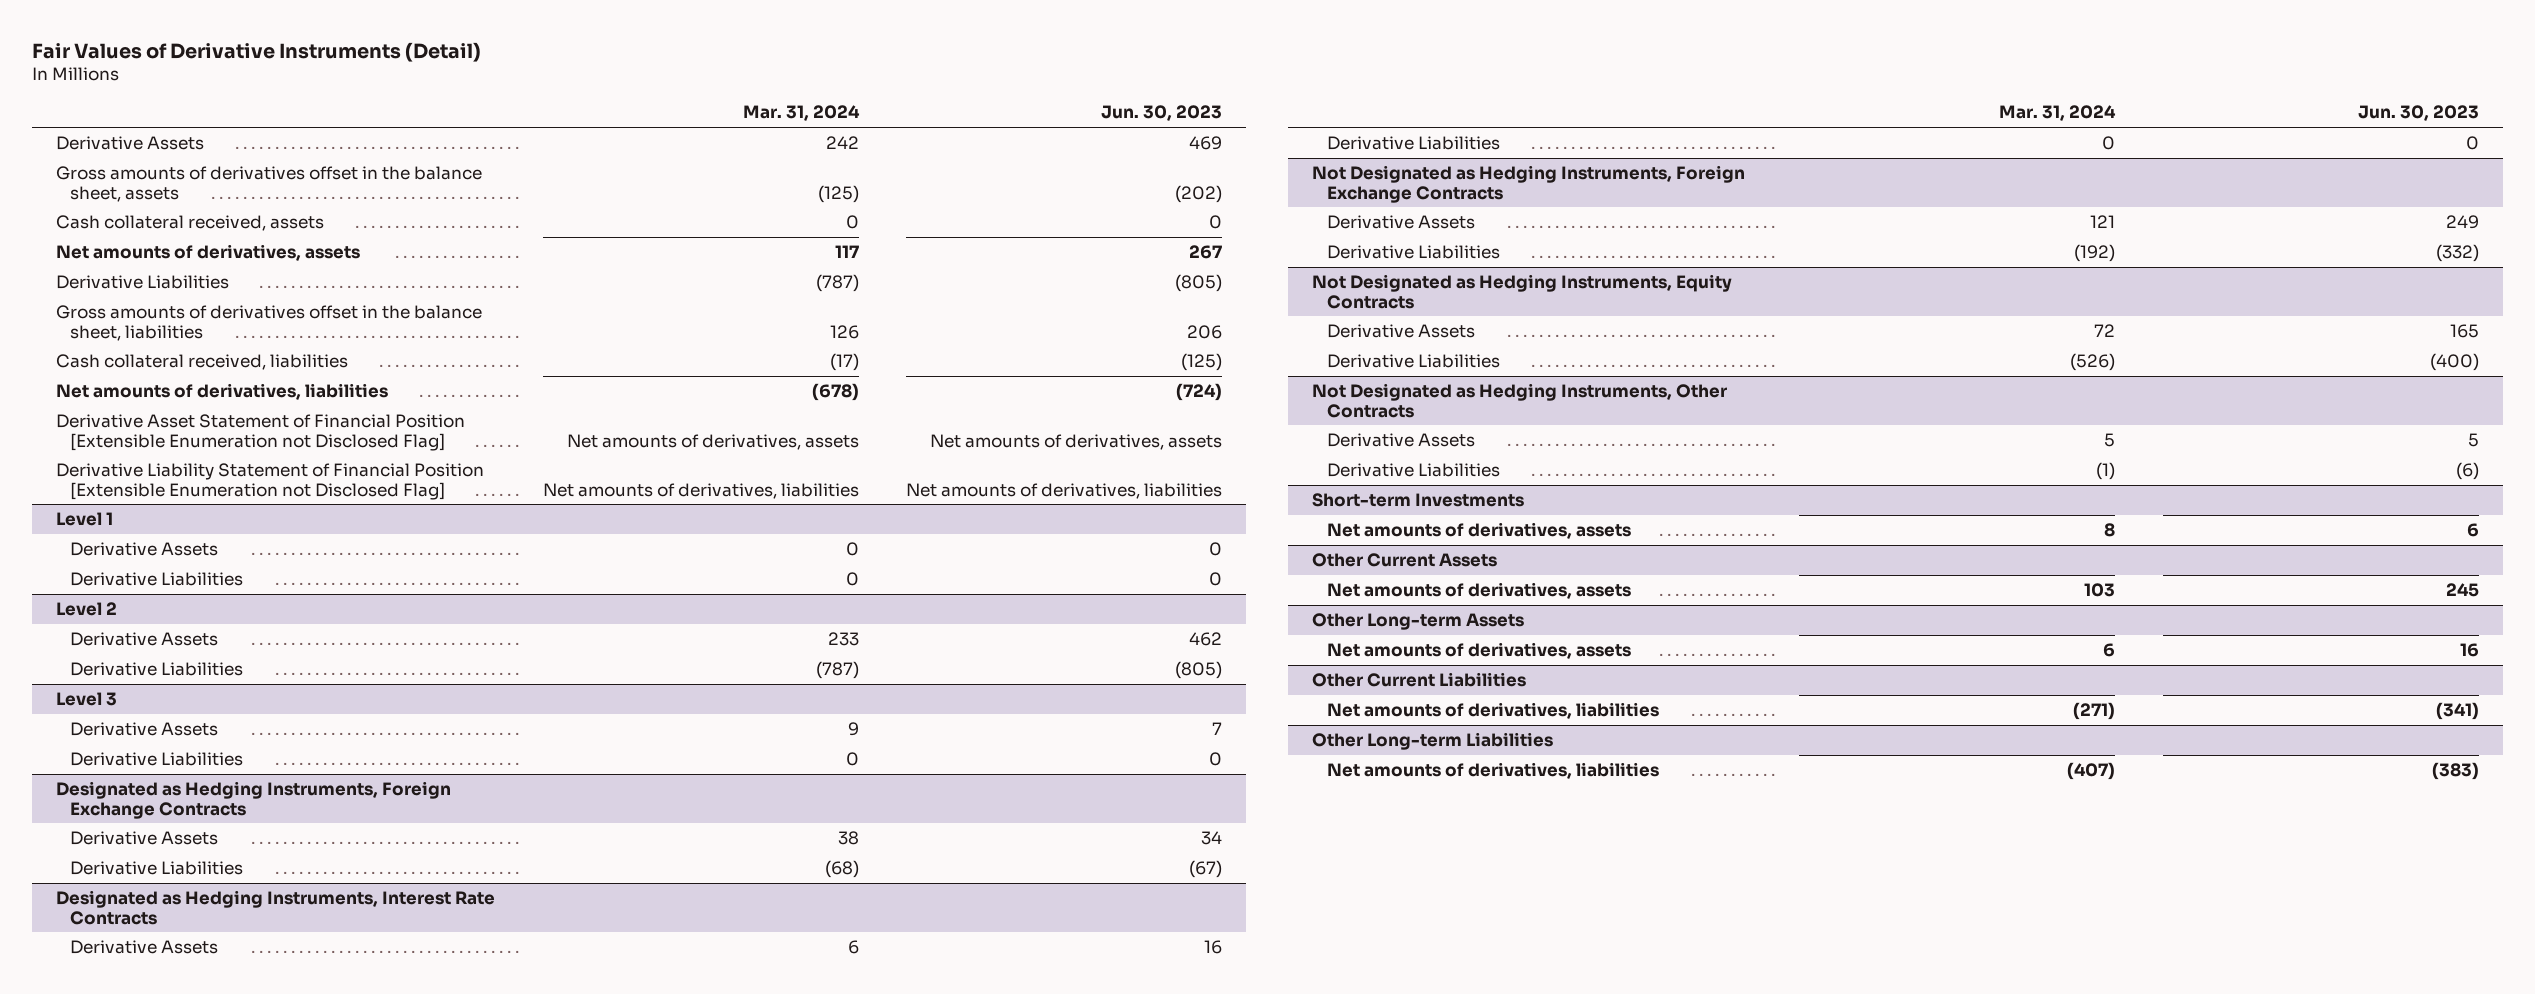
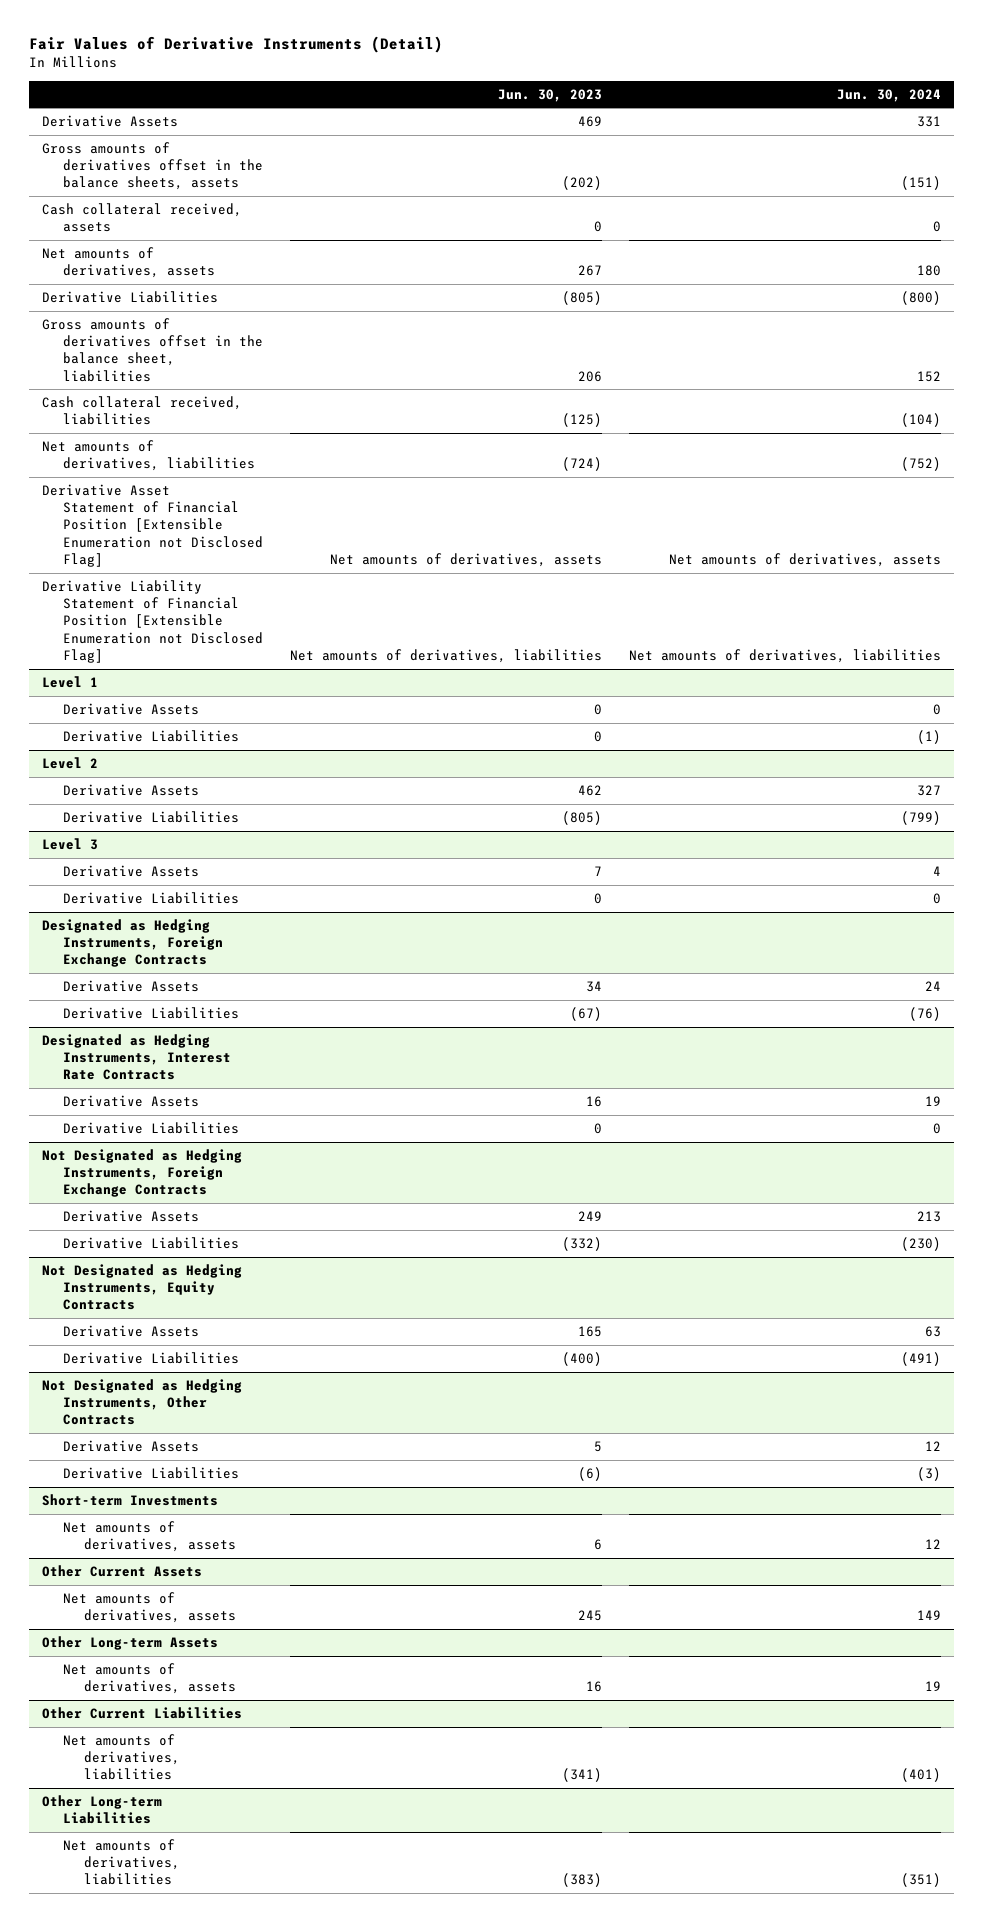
[742,105,860,122] Mar. 31, 2024 -> none
none -> [836,88,941,102] Jun. 30, 2024
[55,166,482,202] Gross amounts of derivatives offset in the balance sheet, assets -> [42,142,264,191] Gross amounts of derivatives offset in the balance sheets, assets

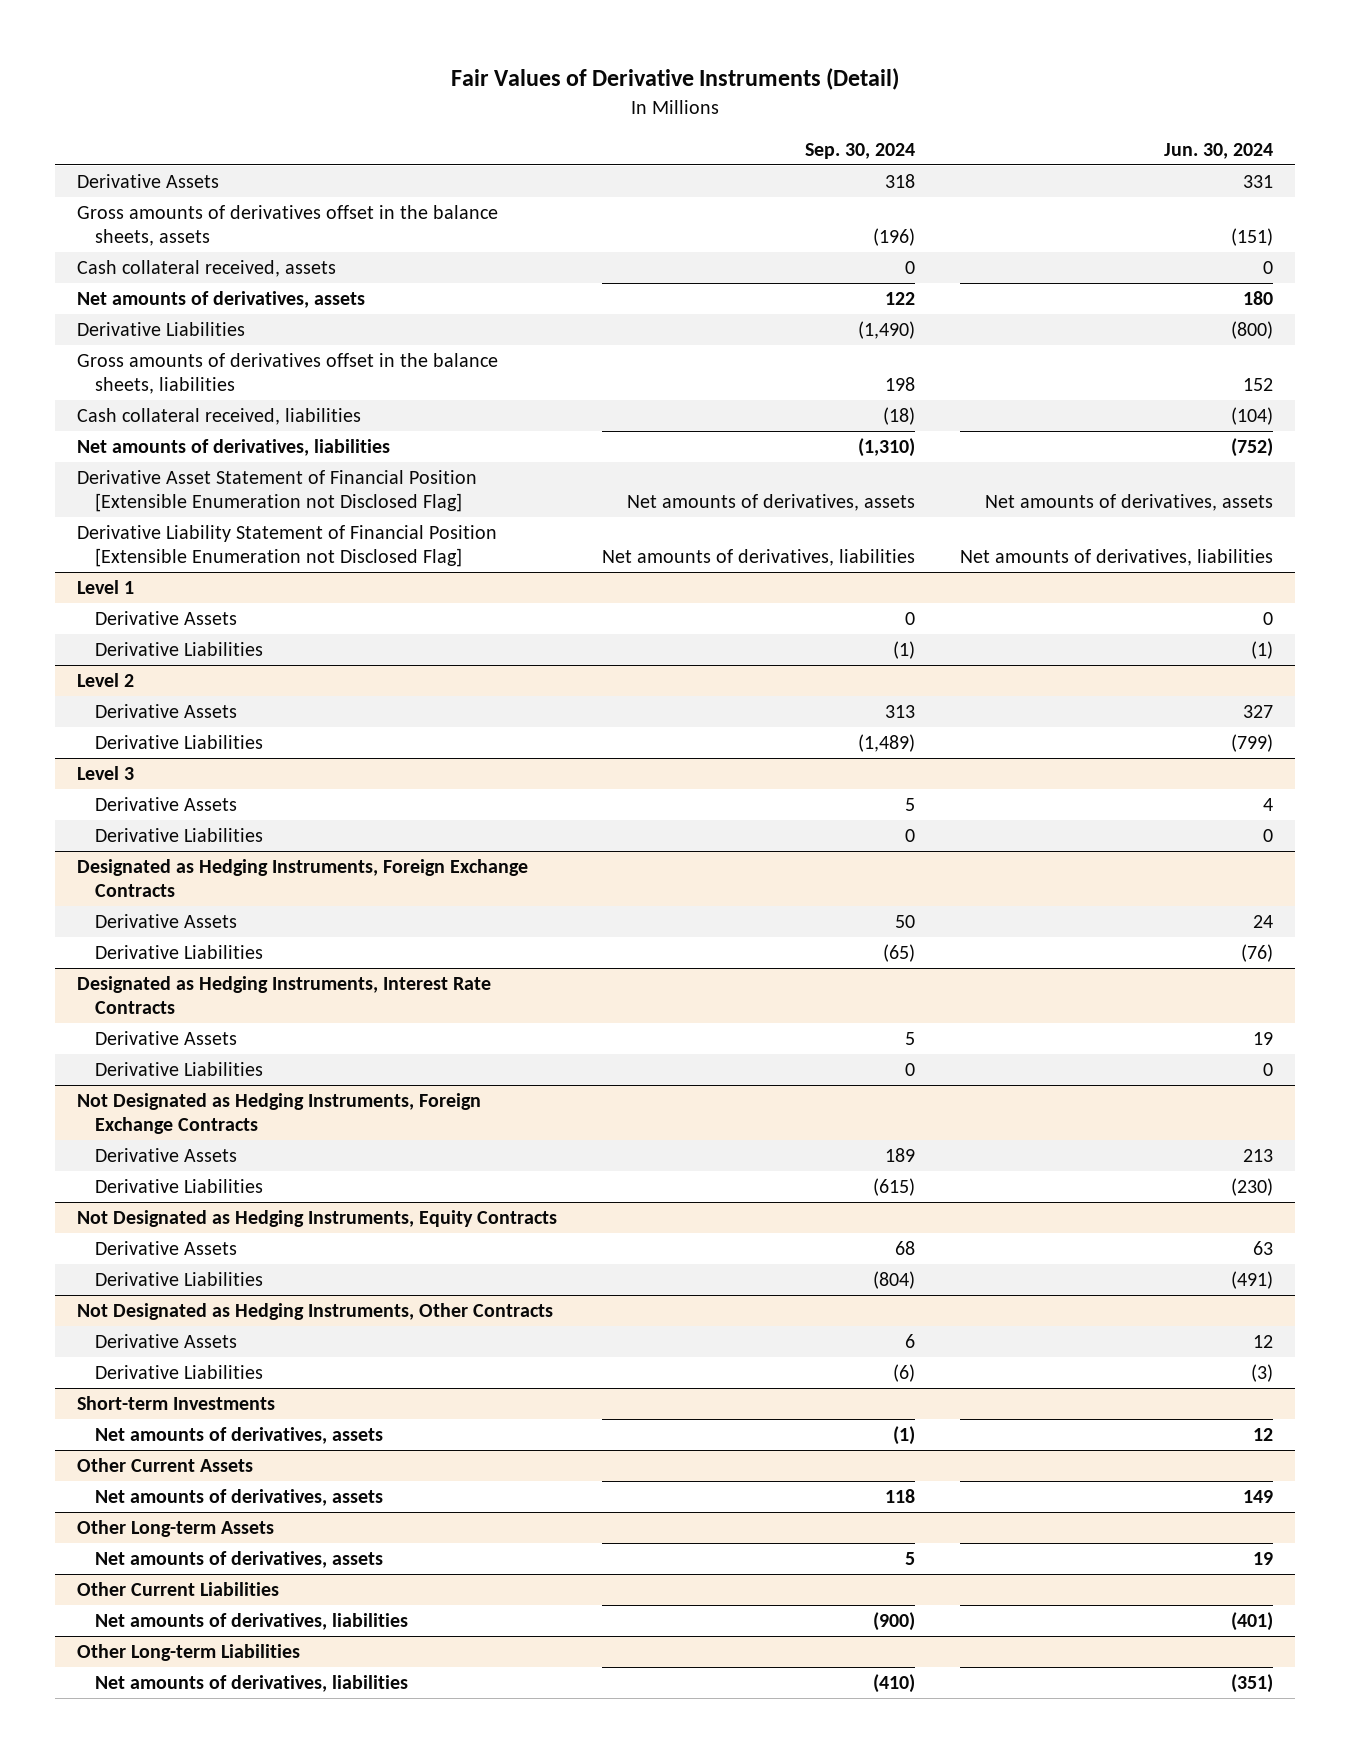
[497,88,602,102] Jun. 30, 2023 -> none
none -> [804,142,915,159] Sep. 30, 2024
[42,318,264,382] Gross amounts of derivatives offset in the balance sheet, liabilities -> [77,353,499,394] Gross amounts of derivatives offset in the balance sheets, liabilities

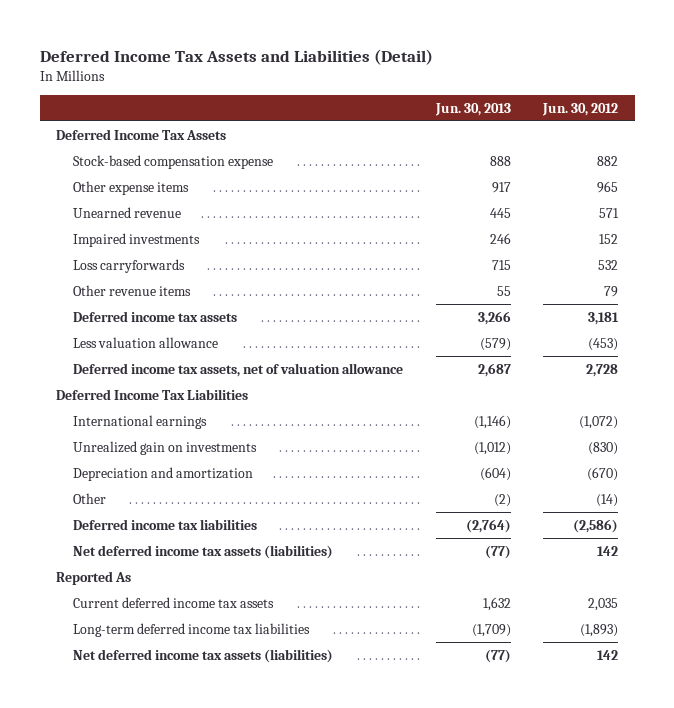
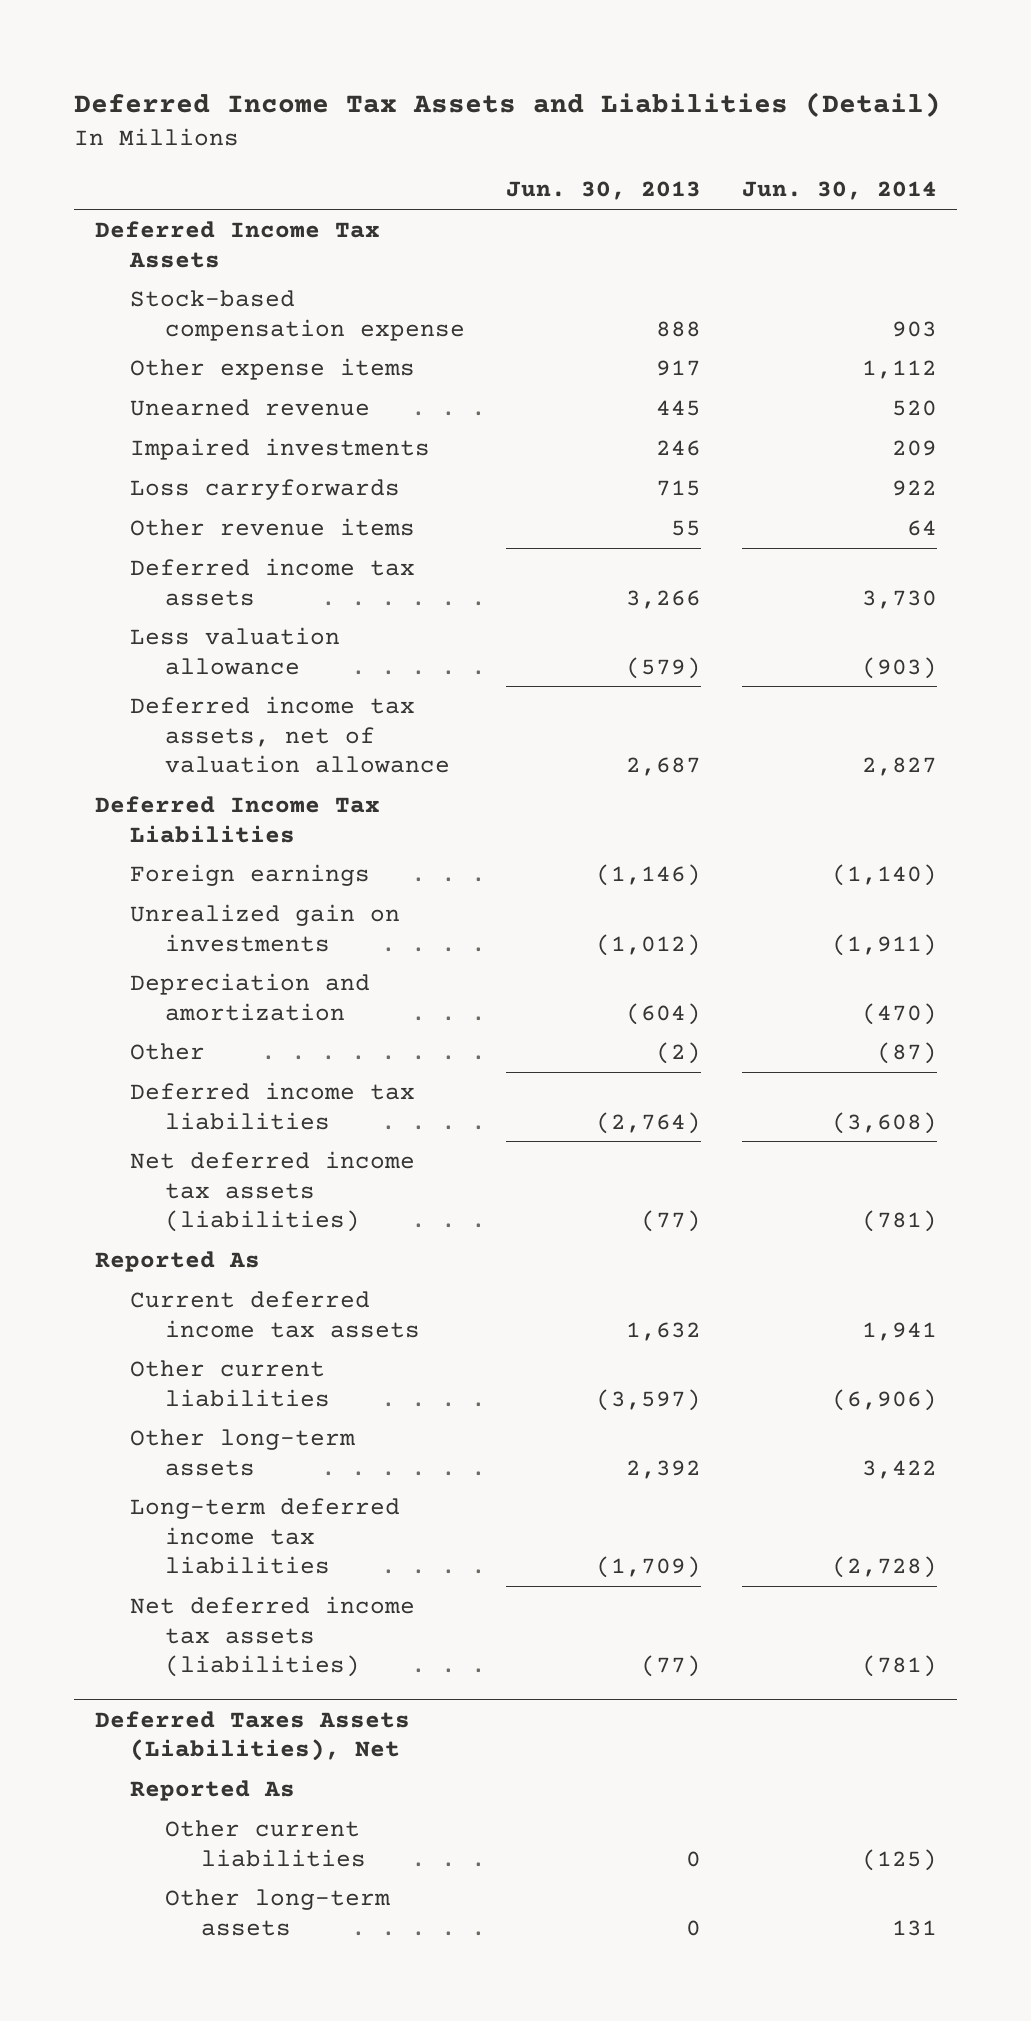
[542,102,619,116] Jun. 30, 2012 -> none
none -> [741,181,937,201] Jun. 30, 2014
[73,414,208,429] International earnings -> [129,863,370,886] Foreign earnings
none -> [129,1359,331,1407] Other current liabilities
none -> [129,1428,355,1476] Other long-term assets
none -> [94,1710,410,1762] Deferred Taxes Assets (Liabilities), Net
none -> [129,1779,295,1801] Reported As
none -> [165,1819,366,1867] Other current liabilities
none -> [165,1888,391,1936] Other long-term assets

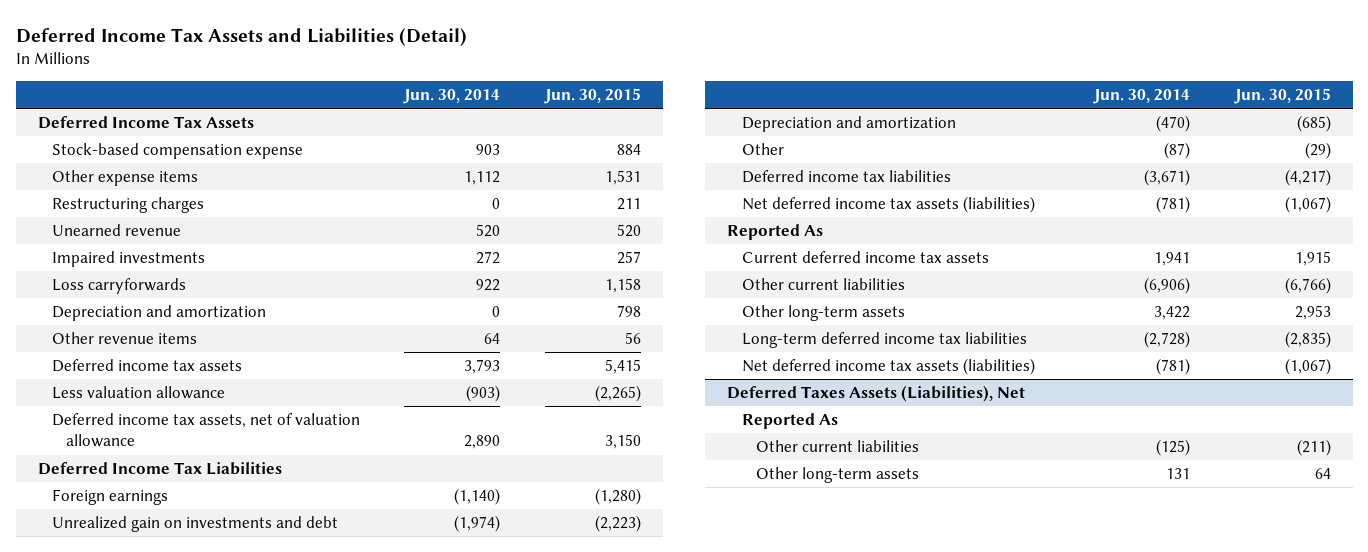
[505,181,701,201] Jun. 30, 2013 -> none
none -> [543,88,641,105] Jun. 30, 2015
none -> [51,197,204,214] Restructuring charges
[891,439,937,456] 209 -> [476,251,501,265] 272
none -> [51,305,266,322] Depreciation and amortization
[861,589,937,609] 3,730 -> [464,359,501,375] 3,793
[861,757,937,777] 2,827 -> [464,435,501,450] 2,890
[129,903,400,952] Unrealized gain on investments -> [51,516,338,533] Unrealized gain on investments and debt
[831,933,937,956] (1,911) -> [454,515,501,533] (1,974)
[831,1111,937,1134] (3,608) -> [1144,169,1191,187] (3,671)

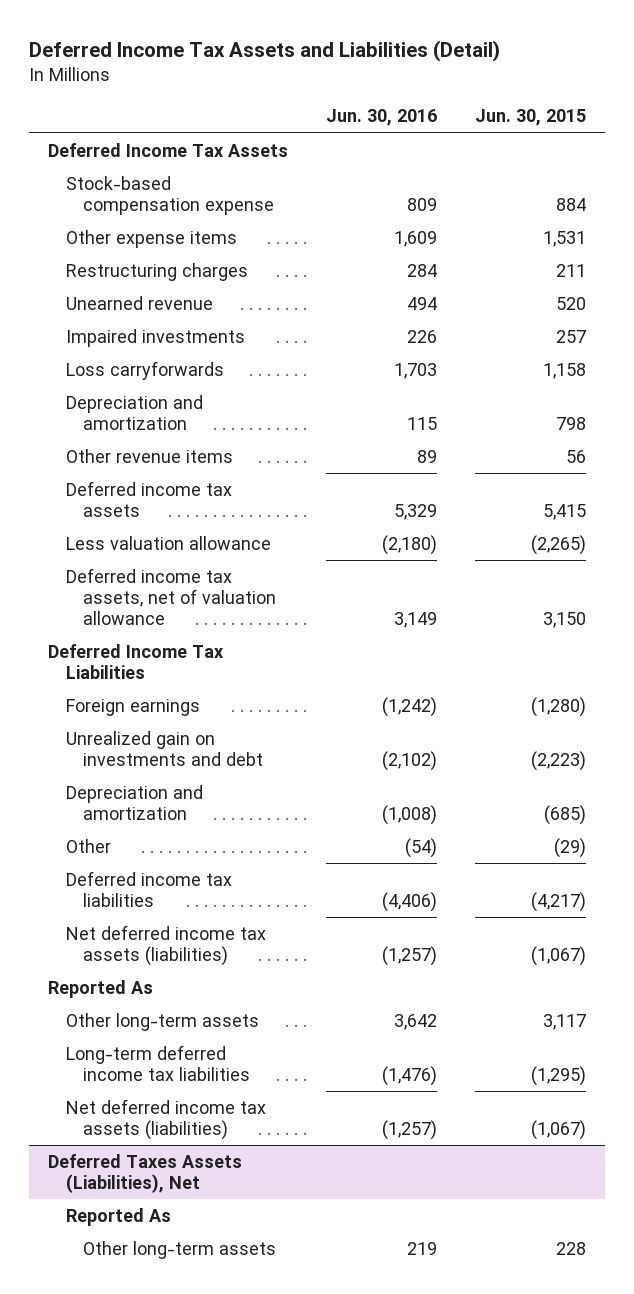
[403,89,501,105] Jun. 30, 2014 -> none
none -> [325,109,437,127] Jun. 30, 2016
[741,251,989,264] Current deferred income tax assets -> none
[741,278,905,291] Other current liabilities -> none
[1294,305,1331,321] 2,953 -> [542,1014,586,1031] 3,117
[1284,331,1331,349] (2,835) -> [530,1065,586,1086] (1,295)
[755,440,919,453] Other current liabilities -> none
[1314,468,1331,480] 64 -> [555,1242,586,1256] 228

